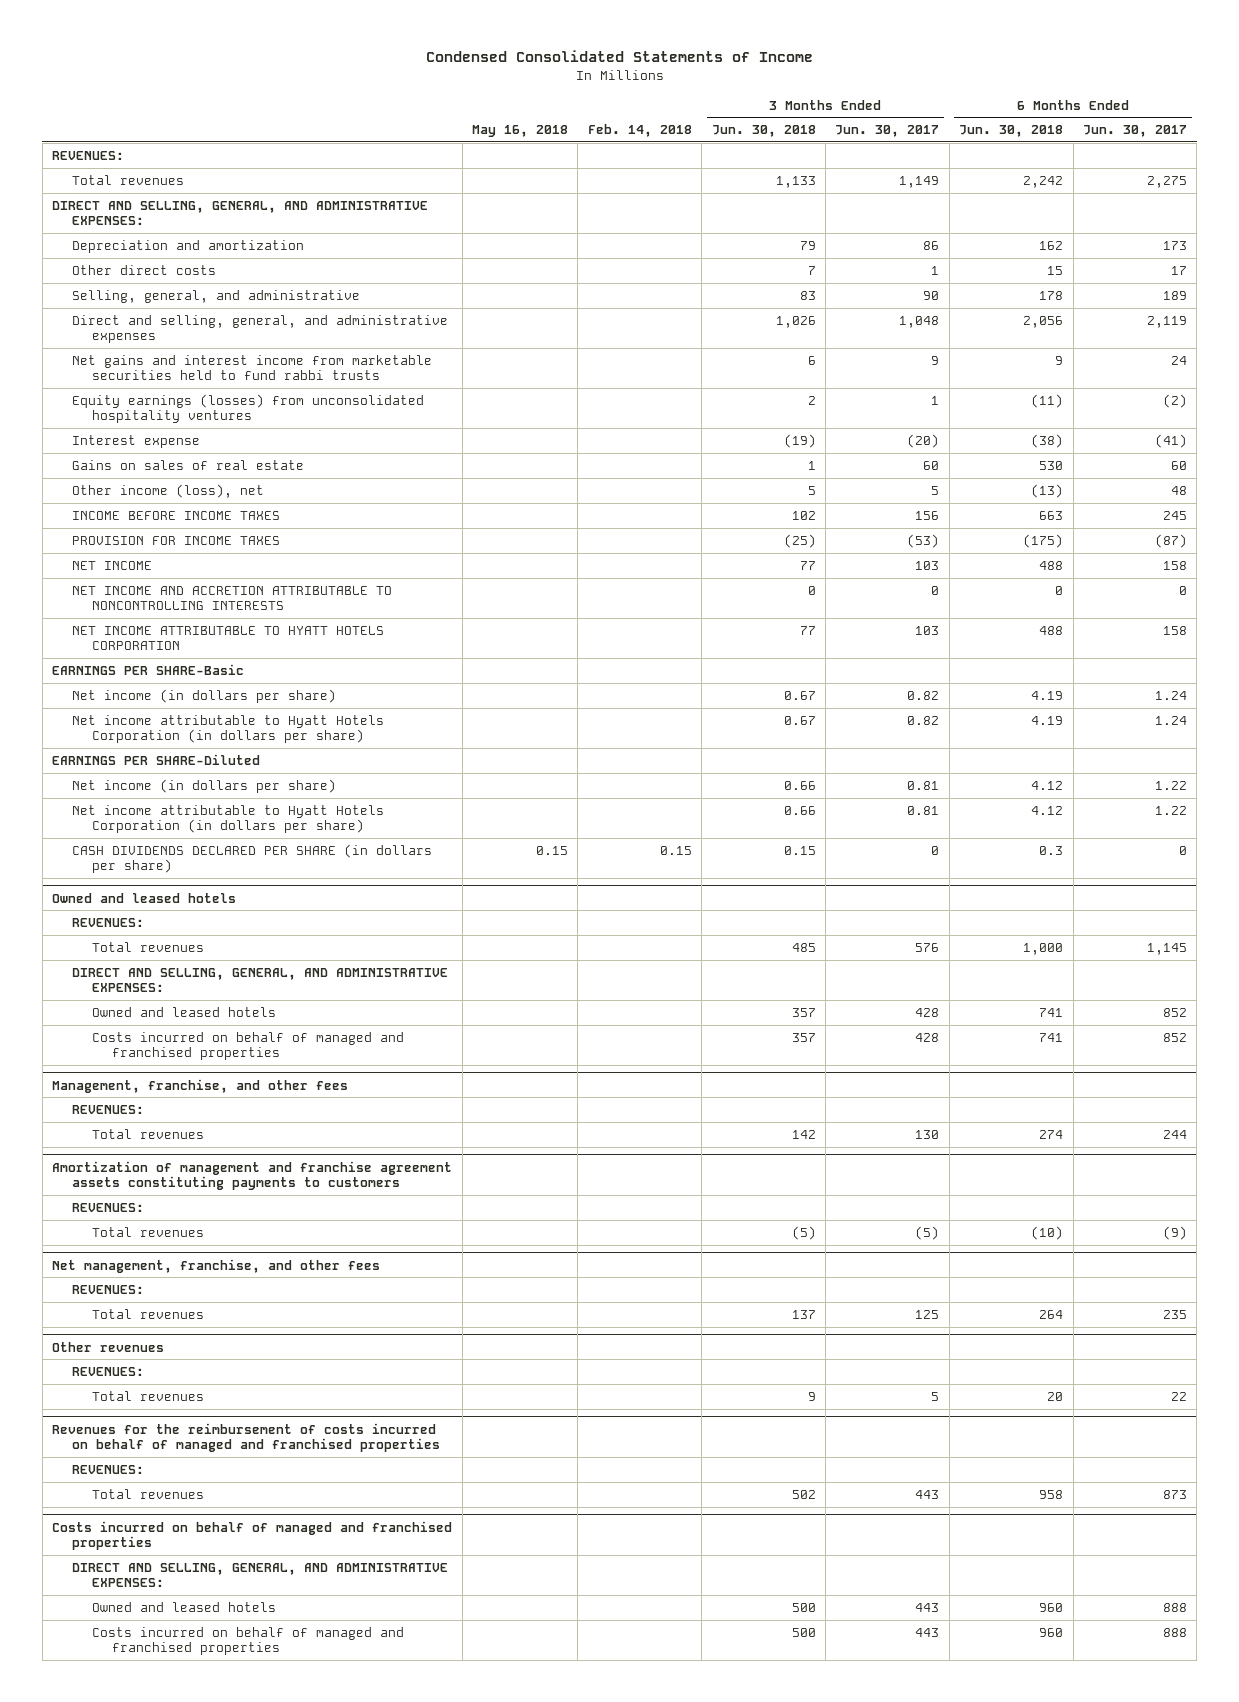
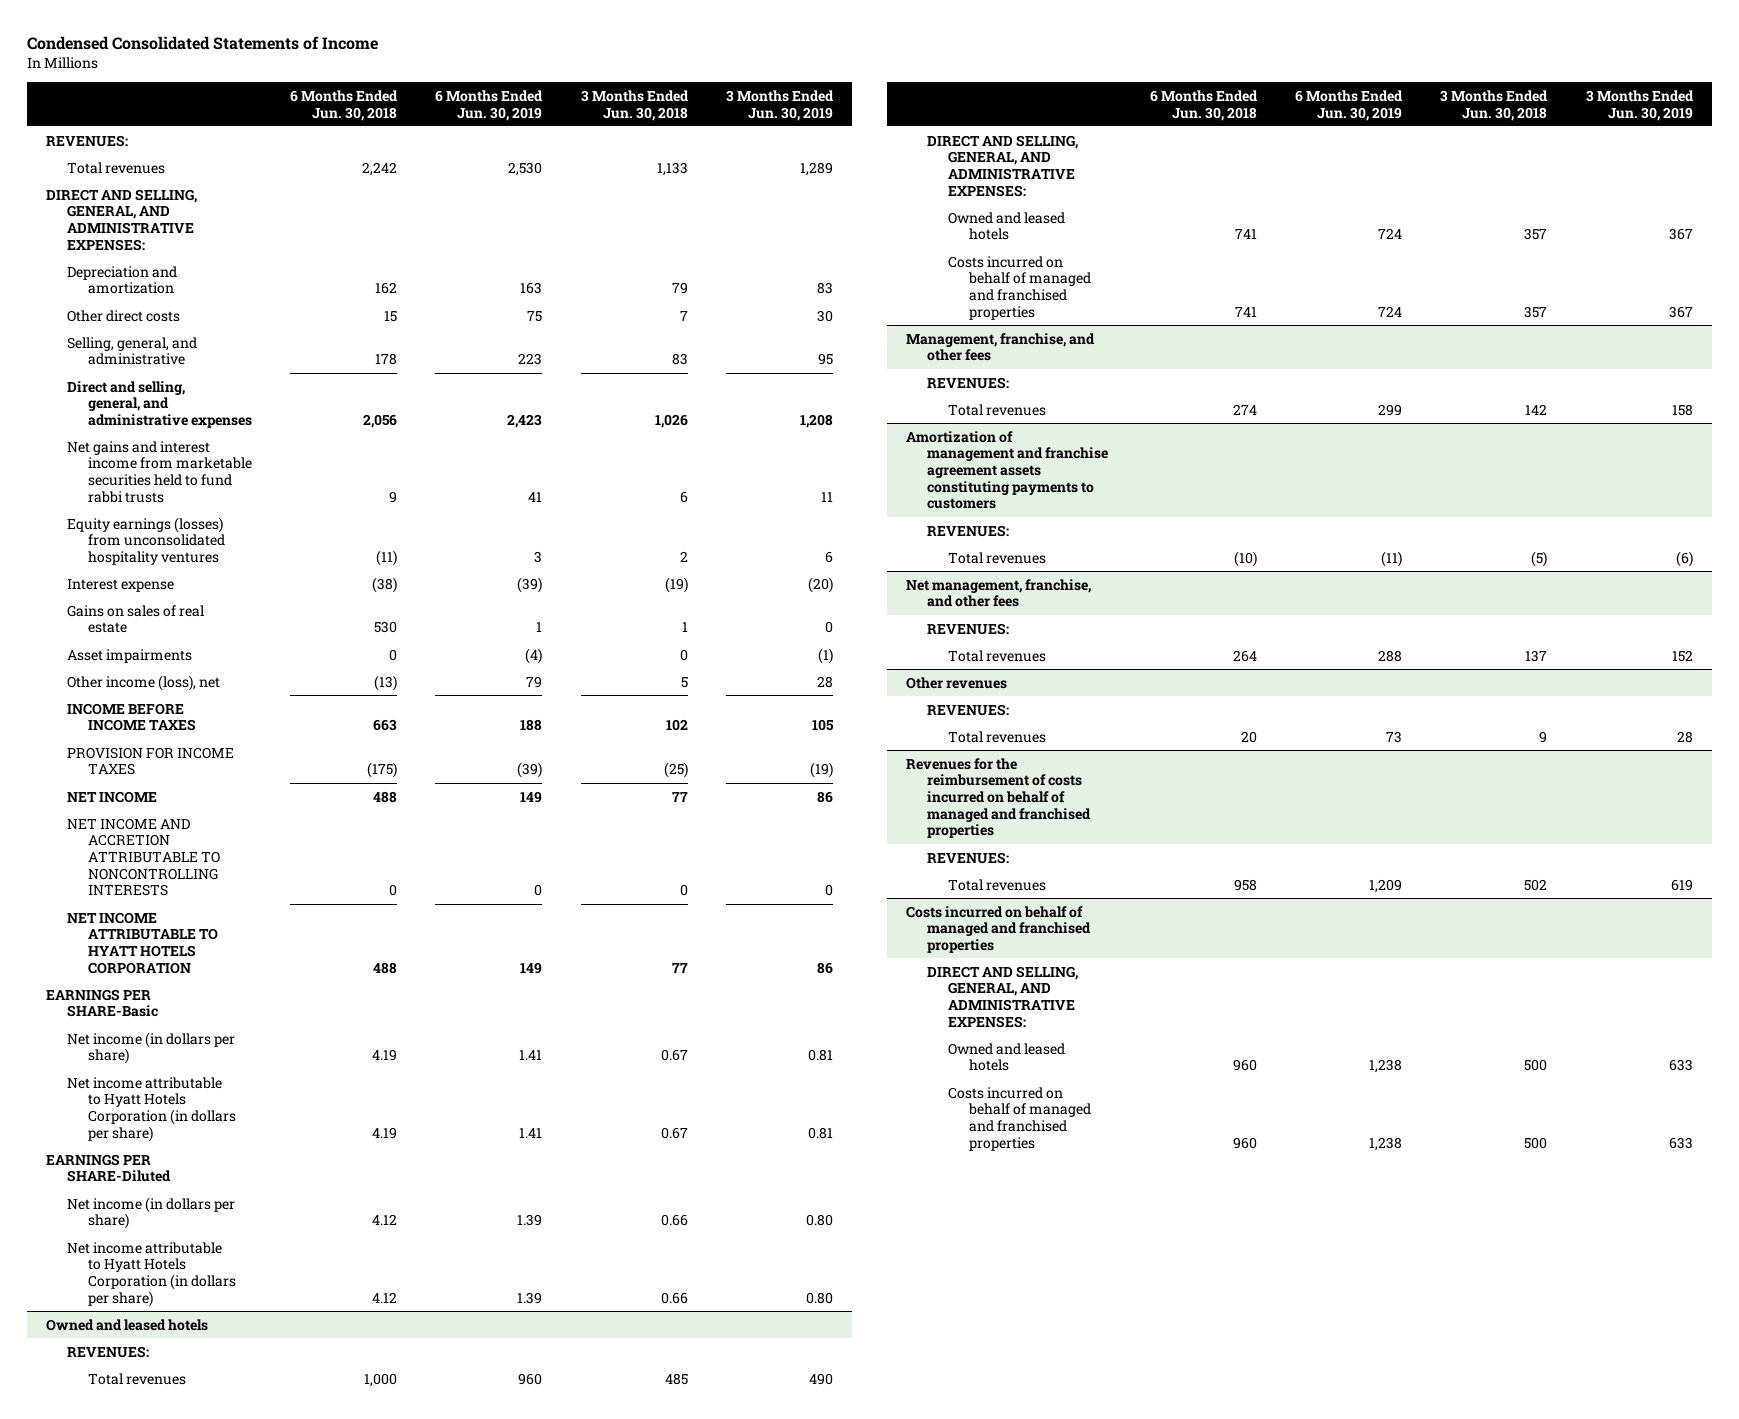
[472,125,569,138] May 16, 2018 -> none
[587,124,692,138] Feb. 14, 2018 -> none
[835,125,940,138] Jun. 30, 2017 -> none
[1082,125,1187,138] Jun. 30, 2017 -> none
none -> [435,89,544,121] 6 Months Ended Jun. 30, 2019
none -> [725,89,834,121] 3 Months Ended Jun. 30, 2019
none -> [67,648,193,663] Asset impairments
[72,843,433,874] CASH DIVIDENDS DECLARED PER SHARE (in dollars per share) -> none

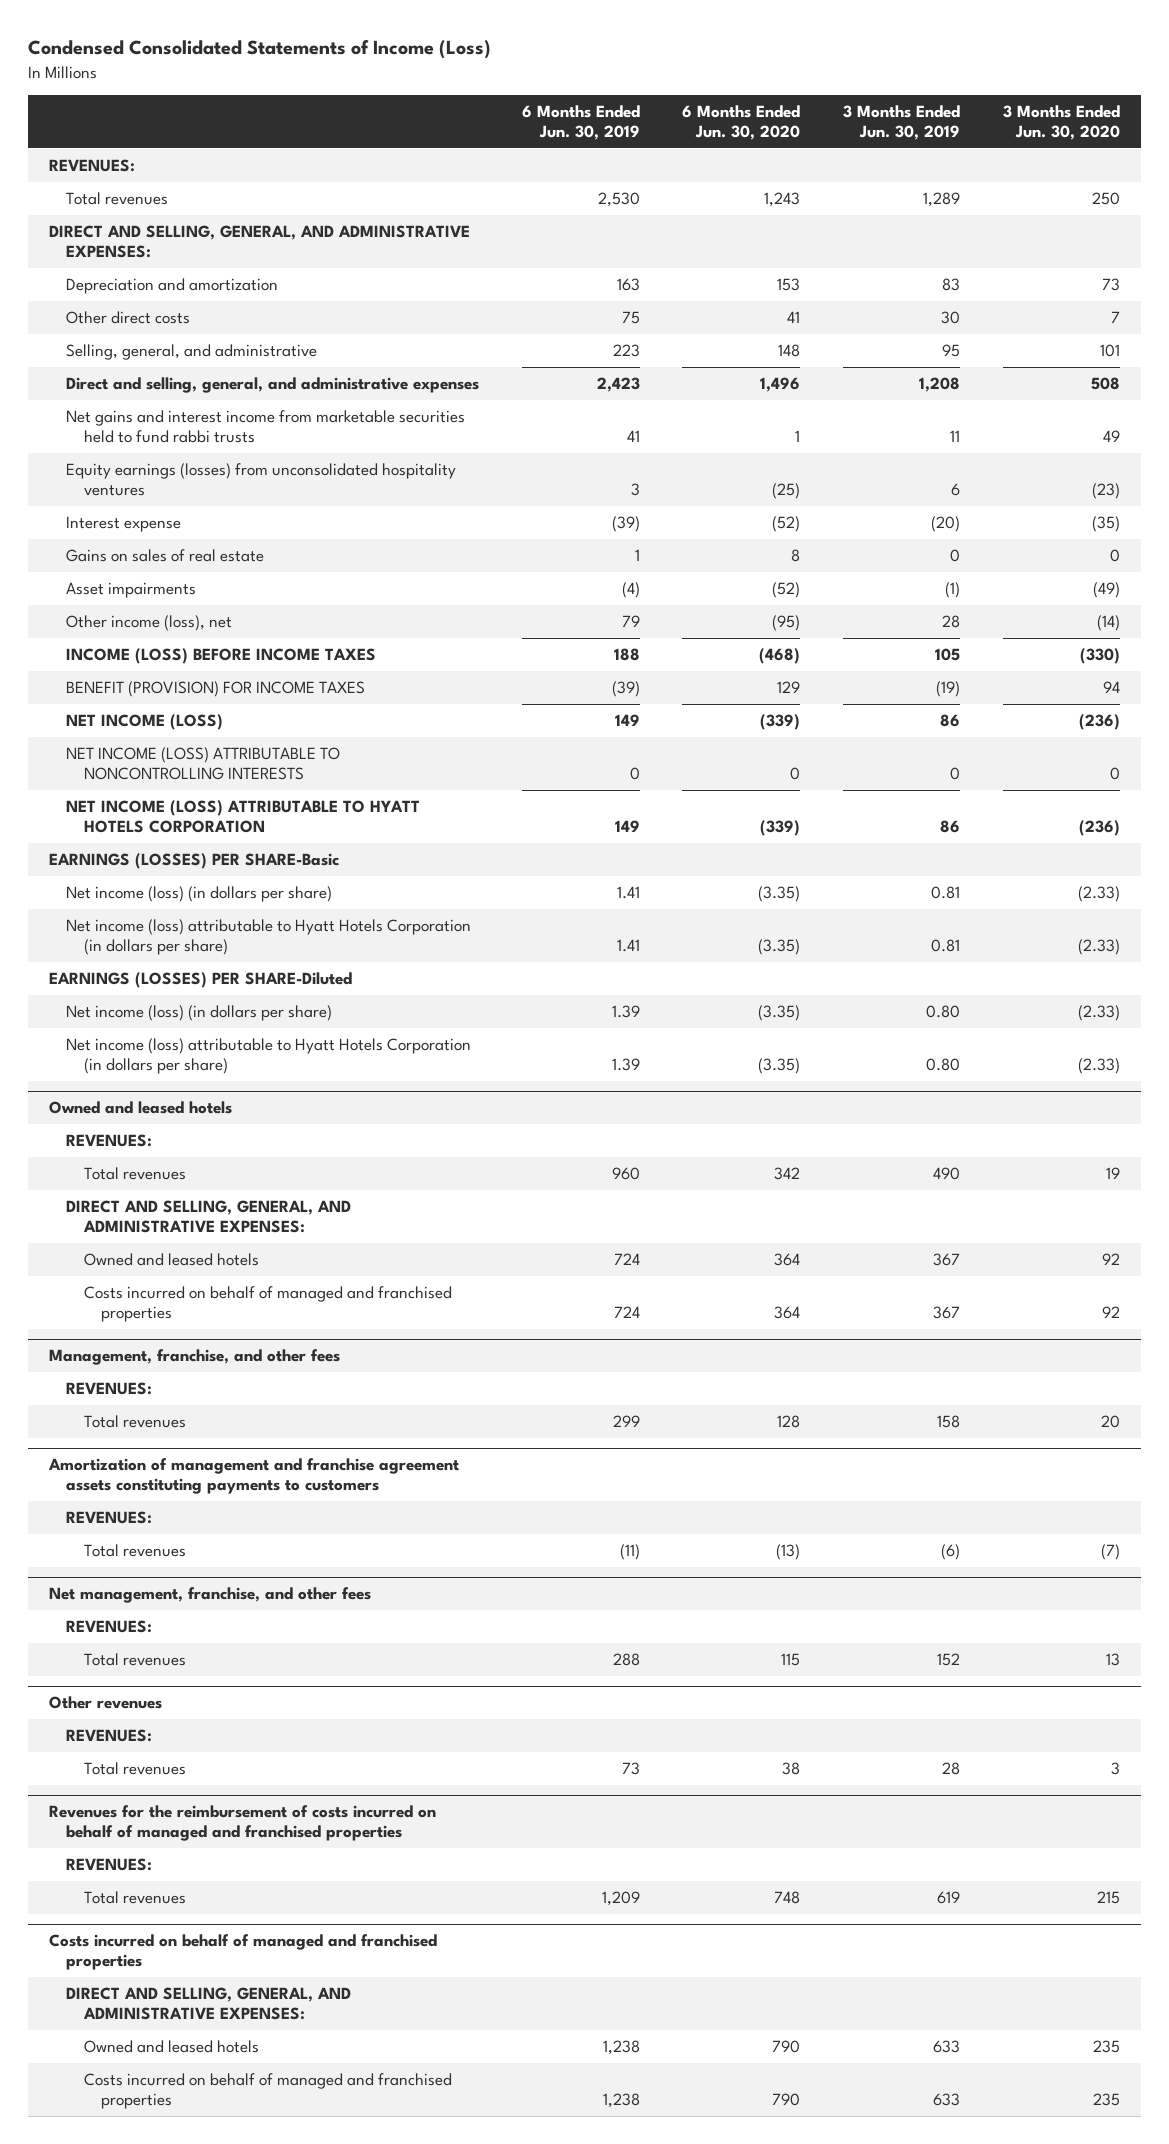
[27,36,379,51] Condensed Consolidated Statements of Income -> [27,40,491,60] Condensed Consolidated Statements of Income (Loss)
[290,89,399,121] 6 Months Ended Jun. 30, 2018 -> none
[580,89,689,121] 3 Months Ended Jun. 30, 2018 -> none
none -> [682,104,801,141] 6 Months Ended Jun. 30, 2020
none -> [1002,104,1120,141] 3 Months Ended Jun. 30, 2020
[67,702,197,732] INCOME BEFORE INCOME TAXES -> [66,648,377,665] INCOME (LOSS) BEFORE INCOME TAXES
[67,746,235,776] PROVISION FOR INCOME TAXES -> [66,681,366,698] BENEFIT (PROVISION) FOR INCOME TAXES
[67,790,158,803] NET INCOME -> [66,714,224,731] NET INCOME (LOSS)
[67,817,221,897] NET INCOME AND ACCRETION ATTRIBUTABLE TO NONCONTROLLING INTERESTS -> [66,747,341,781] NET INCOME (LOSS) ATTRIBUTABLE TO NONCONTROLLING INTERESTS
[67,911,219,974] NET INCOME ATTRIBUTABLE TO HYATT HOTELS CORPORATION -> [66,800,421,834] NET INCOME (LOSS) ATTRIBUTABLE TO HYATT HOTELS CORPORATION
[46,988,159,1018] EARNINGS PER SHARE-Basic -> [48,853,339,870] EARNINGS (LOSSES) PER SHARE-Basic
[67,1031,236,1065] Net income (in dollars per share) -> [66,886,333,903] Net income (loss) (in dollars per share)
[67,1076,237,1142] Net income attributable to Hyatt Hotels Corporation (in dollars per share) -> [66,919,472,956] Net income (loss) attributable to Hyatt Hotels Corporation (in dollars per share)
[46,1153,172,1183] EARNINGS PER SHARE-Diluted -> [48,972,352,989] EARNINGS (LOSSES) PER SHARE-Diluted
[67,1196,236,1230] Net income (in dollars per share) -> [66,1005,333,1022] Net income (loss) (in dollars per share)
[67,1241,237,1307] Net income attributable to Hyatt Hotels Corporation (in dollars per share) -> [66,1038,472,1075] Net income (loss) attributable to Hyatt Hotels Corporation (in dollars per share)

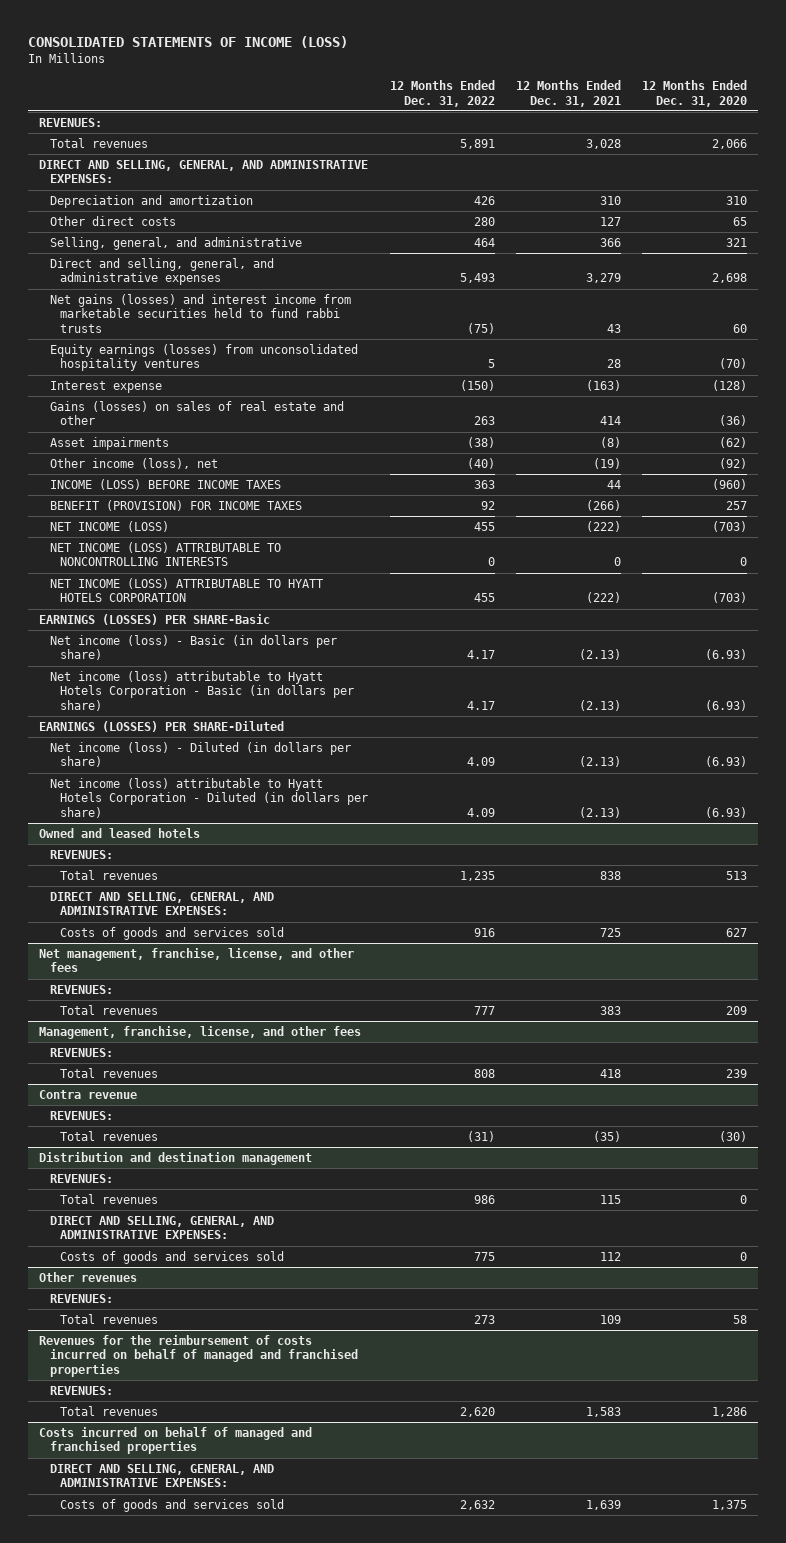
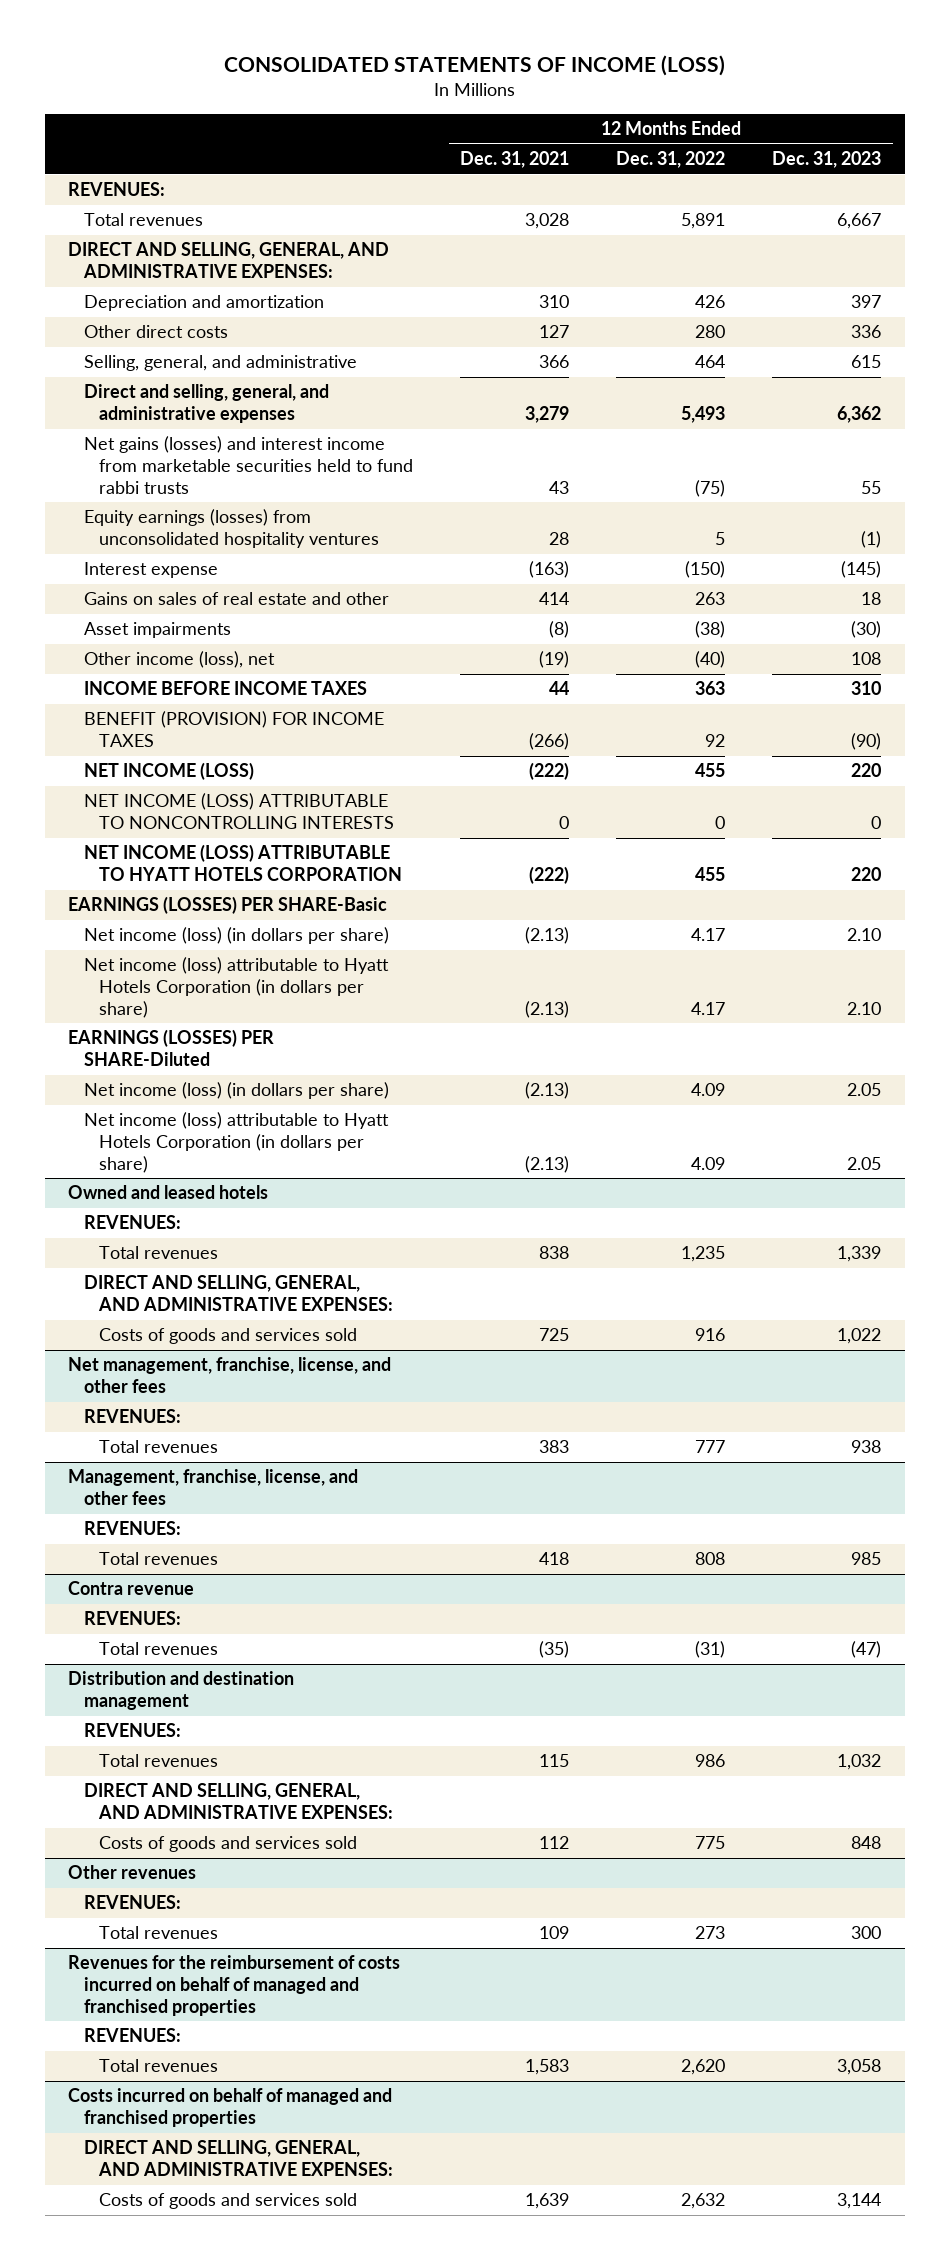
[642,79,748,107] 12 Months Ended Dec. 31, 2020 -> none
none -> [772,151,882,169] Dec. 31, 2023
[49,400,344,426] Gains (losses) on sales of real estate and other -> [83,592,389,606] Gains on sales of real estate and other
[49,478,281,490] INCOME (LOSS) BEFORE INCOME TAXES -> [83,681,367,696] INCOME BEFORE INCOME TAXES
[49,634,337,661] Net income (loss) - Basic (in dollars per share) -> [83,927,389,945] Net income (loss) (in dollars per share)
[49,670,355,712] Net income (loss) attributable to Hyatt Hotels Corporation - Basic (in dollars per share) -> [83,957,389,1018] Net income (loss) attributable to Hyatt Hotels Corporation (in dollars per share)
[49,741,351,768] Net income (loss) - Diluted (in dollars per share) -> [83,1082,389,1100] Net income (loss) (in dollars per share)
[49,777,369,819] Net income (loss) attributable to Hyatt Hotels Corporation - Diluted (in dollars per share) -> [83,1112,389,1173] Net income (loss) attributable to Hyatt Hotels Corporation (in dollars per share)

